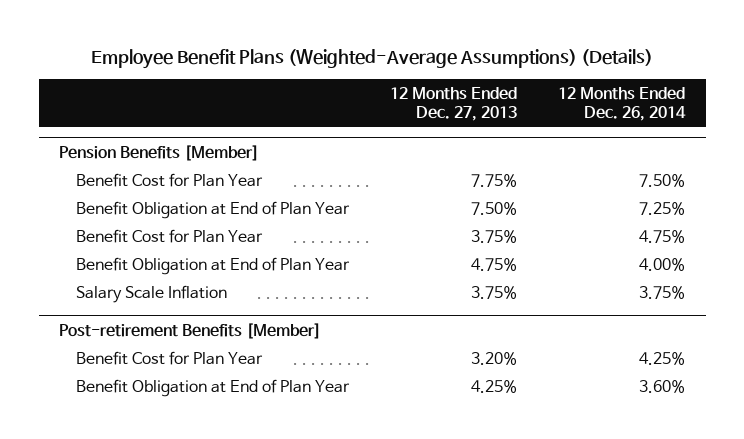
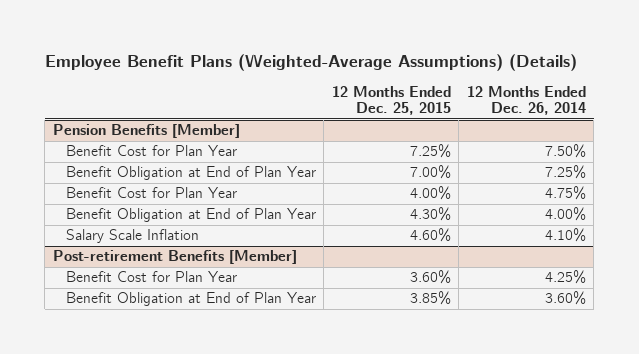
[390,86,518,122] 12 Months Ended Dec. 27, 2013 -> none
none -> [331,85,451,116] 12 Months Ended Dec. 25, 2015
[639,285,686,299] 3.75% -> [544,228,586,243] 4.10%

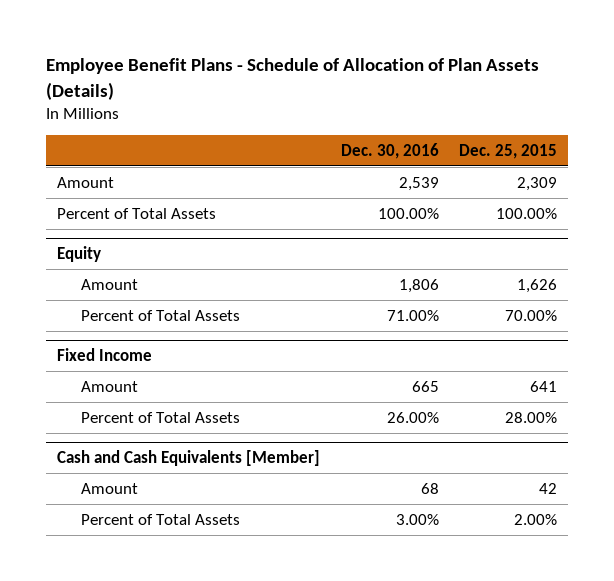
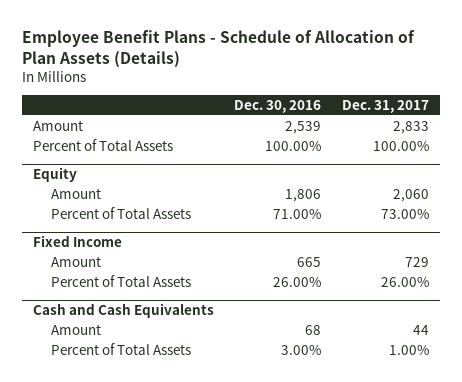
[459,143,558,159] Dec. 25, 2015 -> none
none -> [342,99,430,113] Dec. 31, 2017
[56,450,320,467] Cash and Cash Equivalents [Member] -> [32,302,214,318] Cash and Cash Equivalents

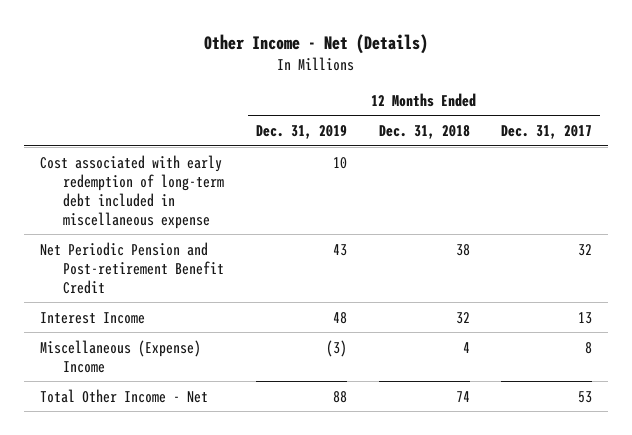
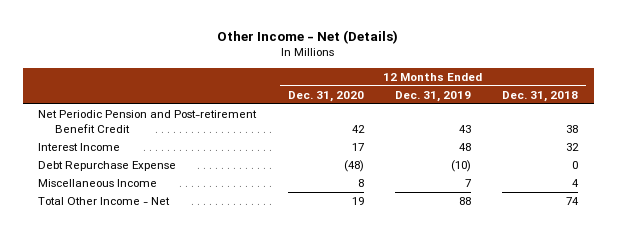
[501,125,593,140] Dec. 31, 2017 -> none
none -> [287,90,364,102] Dec. 31, 2020
[40,154,225,229] Cost associated with early redemption of long-term debt included in miscellaneous expense -> none
none -> [38,161,177,172] Debt Repurchase Expense
[40,339,202,373] Miscellaneous (Expense) Income -> [38,179,158,188] Miscellaneous Income
[325,339,347,357] (3) -> [465,179,472,188] 7

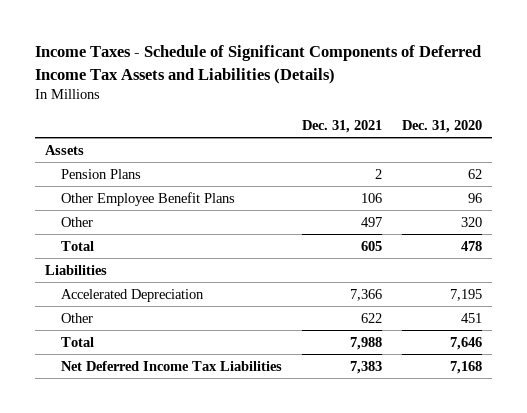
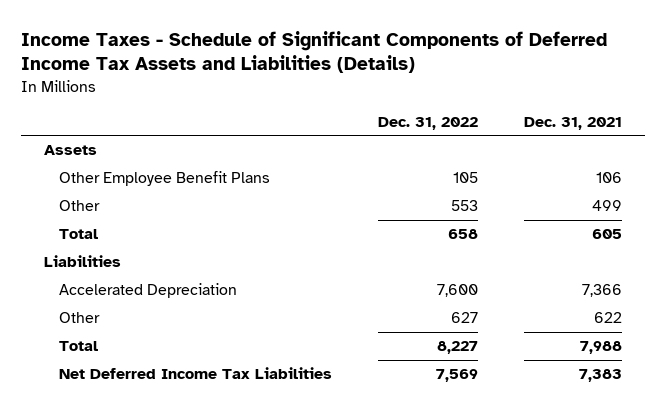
[402,119,483,133] Dec. 31, 2020 -> none
none -> [377,116,478,130] Dec. 31, 2022
[61,168,142,179] Pension Plans -> none
[361,216,383,227] 497 -> [591,200,622,212] 499

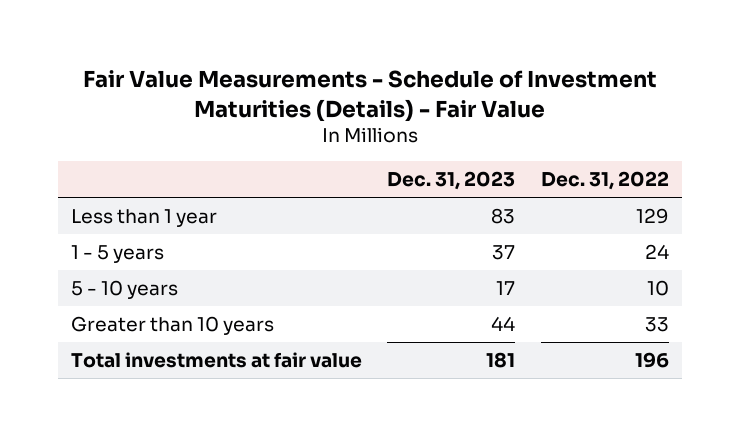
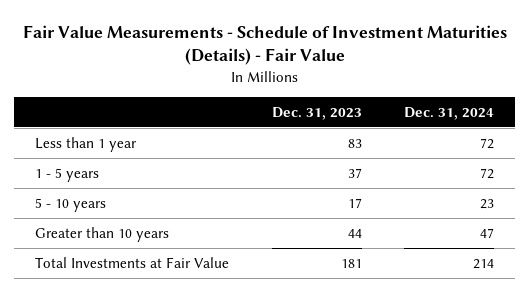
[541,171,670,191] Dec. 31, 2022 -> none
none -> [403,106,494,120] Dec. 31, 2024
[70,352,362,369] Total investments at fair value -> [35,256,230,268] Total Investments at Fair Value

